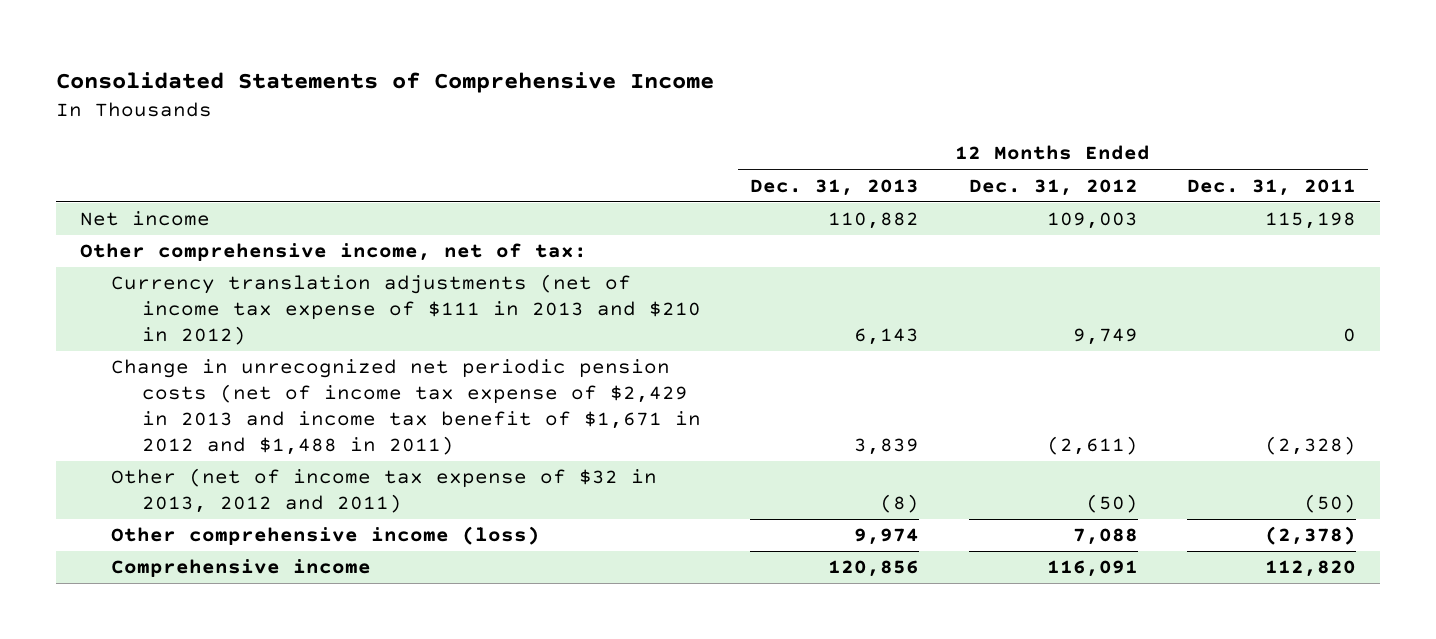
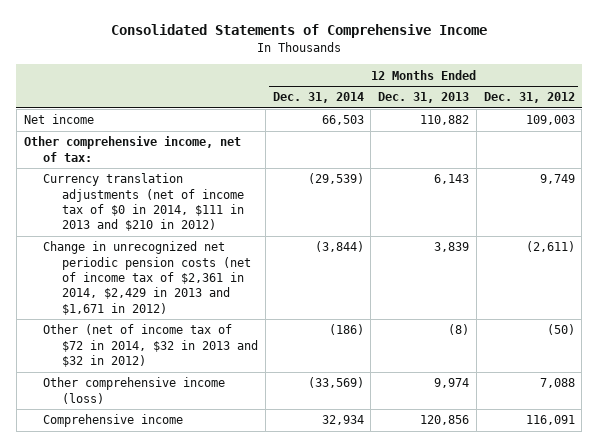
[1186,178,1356,196] Dec. 31, 2011 -> none
none -> [272,92,364,104] Dec. 31, 2014
[111,274,702,346] Currency translation adjustments (net of income tax expense of $111 in 2013 and $210 in 2012) -> [42,173,245,232] Currency translation adjustments (net of income tax of $0 in 2014, $111 in 2013 and $210 in 2012)
[111,359,702,456] Change in unrecognized net periodic pension costs (net of income tax expense of $2,429 in 2013 and income tax benefit of $1,671 in 2012 and $1,488 in 2011) -> [42,241,252,315] Change in unrecognized net periodic pension costs (net of income tax of $2,361 in 2014, $2,429 in 2013 and $1,671 in 2012)
[111,468,658,514] Other (net of income tax expense of $32 in 2013, 2012 and 2011) -> [42,324,259,368] Other (net of income tax of $72 in 2014, $32 in 2013 and $32 in 2012)

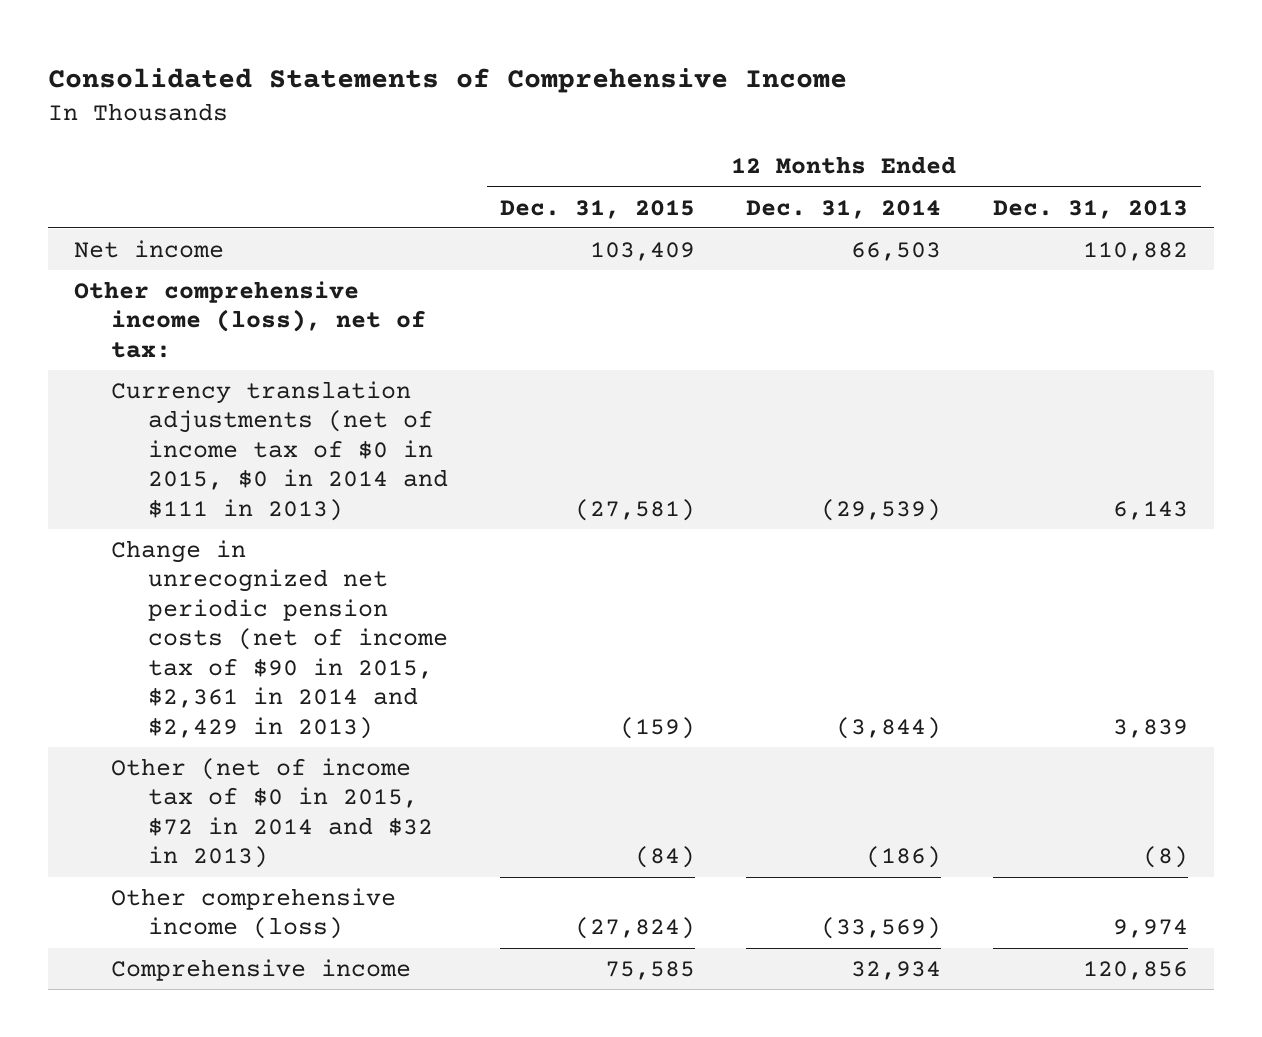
[483,92,575,104] Dec. 31, 2012 -> none
none -> [499,199,695,219] Dec. 31, 2015
[23,136,241,162] Other comprehensive income, net of tax: -> [73,280,426,358] Other comprehensive income (loss), net of tax:
[42,173,245,232] Currency translation adjustments (net of income tax of $0 in 2014, $111 in 2013 and $210 in 2012) -> [110,380,449,521] Currency translation adjustments (net of income tax of $0 in 2015, $0 in 2014 and $111 in 2013)
[42,241,252,315] Change in unrecognized net periodic pension costs (net of income tax of $2,361 in 2014, $2,429 in 2013 and $1,671 in 2012) -> [110,539,449,739] Change in unrecognized net periodic pension costs (net of income tax of $90 in 2015, $2,361 in 2014 and $2,429 in 2013)
[42,324,259,368] Other (net of income tax of $72 in 2014, $32 in 2013 and $32 in 2012) -> [110,757,434,869] Other (net of income tax of $0 in 2015, $72 in 2014 and $32 in 2013)

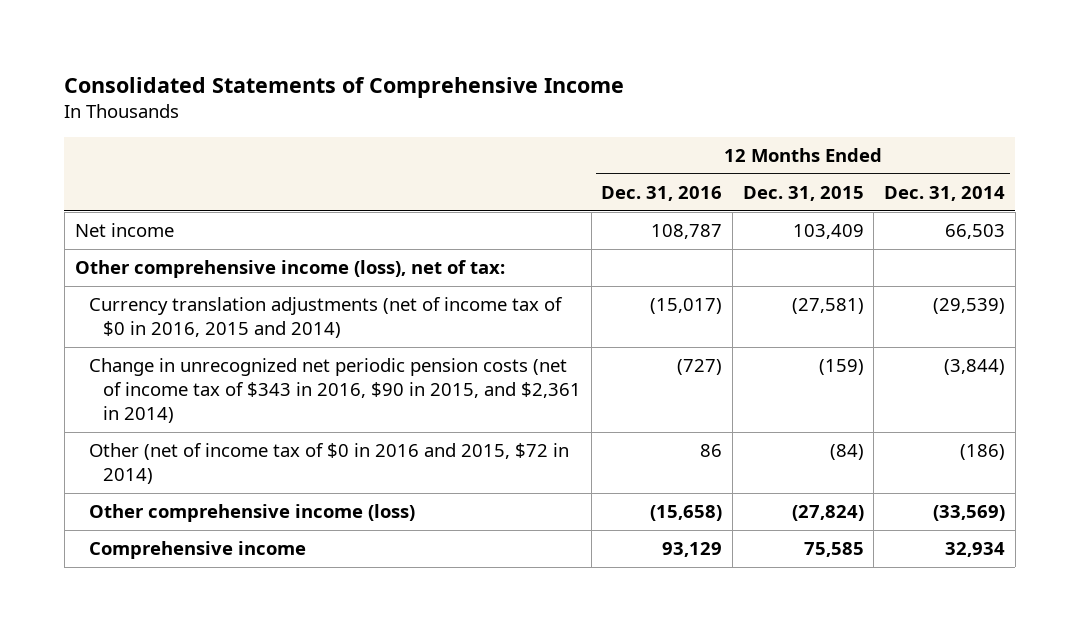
[992,199,1188,219] Dec. 31, 2013 -> none
none -> [601,186,723,202] Dec. 31, 2016
[110,380,449,521] Currency translation adjustments (net of income tax of $0 in 2015, $0 in 2014 and $111 in 2013) -> [88,297,563,339] Currency translation adjustments (net of income tax of $0 in 2016, 2015 and 2014)
[110,539,449,739] Change in unrecognized net periodic pension costs (net of income tax of $90 in 2015, $2,361 in 2014 and $2,429 in 2013) -> [88,358,582,423] Change in unrecognized net periodic pension costs (net of income tax of $343 in 2016, $90 in 2015, and $2,361 in 2014)
[110,757,434,869] Other (net of income tax of $0 in 2015, $72 in 2014 and $32 in 2013) -> [88,443,569,485] Other (net of income tax of $0 in 2016 and 2015, $72 in 2014)

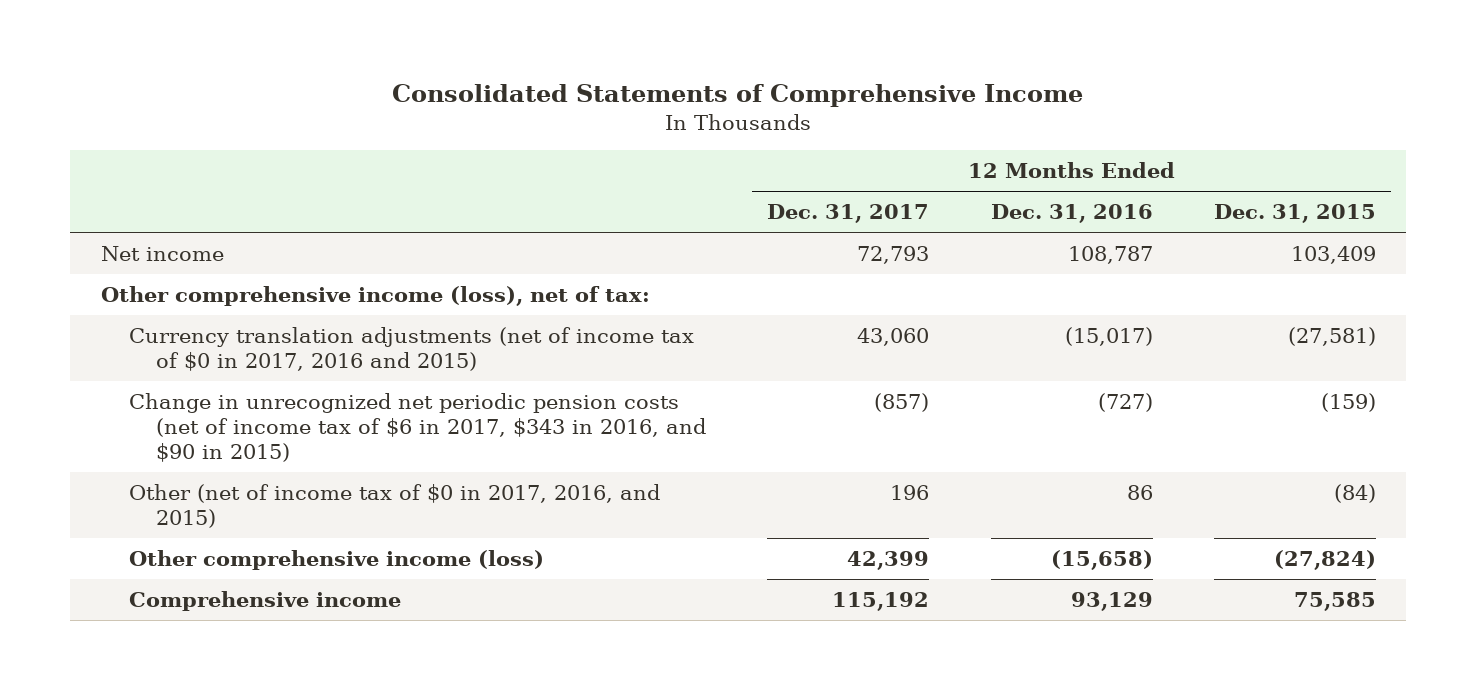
[883,186,1005,202] Dec. 31, 2014 -> none
none -> [767,204,930,224] Dec. 31, 2017
[88,297,563,339] Currency translation adjustments (net of income tax of $0 in 2016, 2015 and 2014) -> [128,326,694,372] Currency translation adjustments (net of income tax of $0 in 2017, 2016 and 2015)
[88,358,582,423] Change in unrecognized net periodic pension costs (net of income tax of $343 in 2016, $90 in 2015, and $2,361 in 2014) -> [128,392,707,463] Change in unrecognized net periodic pension costs (net of income tax of $6 in 2017, $343 in 2016, and $90 in 2015)
[88,443,569,485] Other (net of income tax of $0 in 2016 and 2015, $72 in 2014) -> [128,483,660,529] Other (net of income tax of $0 in 2017, 2016, and 2015)

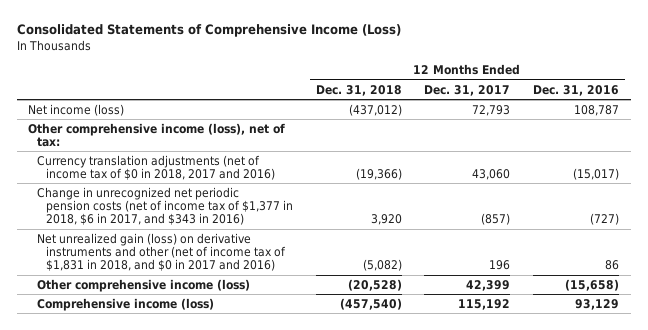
[392,84,1084,108] Consolidated Statements of Comprehensive Income -> [16,24,401,38] Consolidated Statements of Comprehensive Income (Loss)
[1213,204,1376,224] Dec. 31, 2015 -> none
none -> [315,84,402,96] Dec. 31, 2018
[100,245,224,261] Net income -> [28,103,125,116] Net income (loss)
[128,326,694,372] Currency translation adjustments (net of income tax of $0 in 2017, 2016 and 2015) -> [36,154,275,180] Currency translation adjustments (net of income tax of $0 in 2018, 2017 and 2016)
[128,392,707,463] Change in unrecognized net periodic pension costs (net of income tax of $6 in 2017, $343 in 2016, and $90 in 2015) -> [36,186,293,226] Change in unrecognized net periodic pension costs (net of income tax of $1,377 in 2018, $6 in 2017, and $343 in 2016)
[128,483,660,529] Other (net of income tax of $0 in 2017, 2016, and 2015) -> [36,232,286,272] Net unrealized gain (loss) on derivative instruments and other (net of income tax of $1,831 in 2018, and $0 in 2017 and 2016)
[128,590,401,611] Comprehensive income -> [36,297,214,311] Comprehensive income (loss)

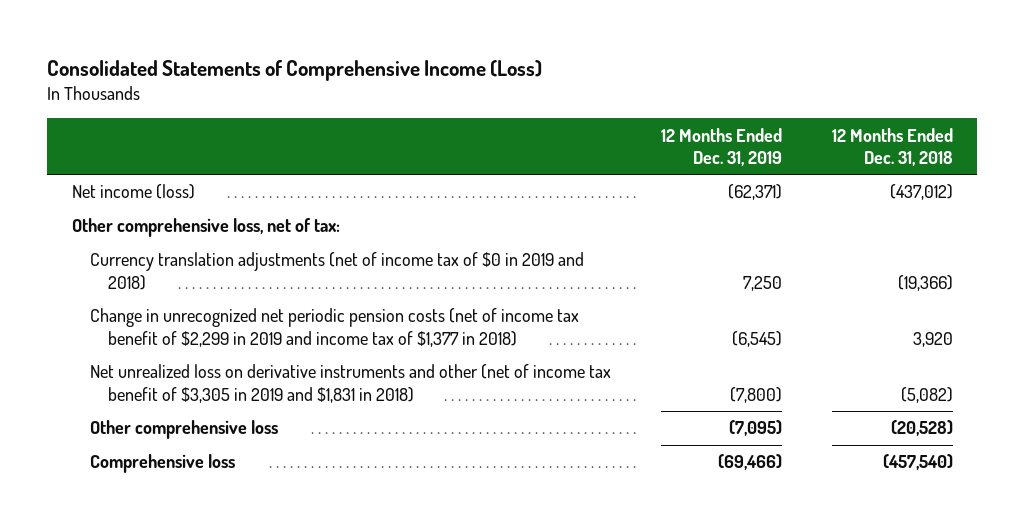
[424,84,511,96] Dec. 31, 2017 -> none
[533,84,620,96] Dec. 31, 2016 -> none
none -> [660,127,782,167] 12 Months Ended Dec. 31, 2019
[28,122,286,147] Other comprehensive income (loss), net of tax: -> [72,218,341,238] Other comprehensive loss, net of tax:
[36,154,275,180] Currency translation adjustments (net of income tax of $0 in 2018, 2017 and 2016) -> [90,252,585,291] Currency translation adjustments (net of income tax of $0 in 2019 and 2018)
[36,186,293,226] Change in unrecognized net periodic pension costs (net of income tax of $1,377 in 2018, $6 in 2017, and $343 in 2016) -> [90,308,580,348] Change in unrecognized net periodic pension costs (net of income tax benefit of $2,299 in 2019 and income tax of $1,377 in 2018)
[36,232,286,272] Net unrealized gain (loss) on derivative instruments and other (net of income tax of $1,831 in 2018, and $0 in 2017 and 2016) -> [90,364,612,404] Net unrealized loss on derivative instruments and other (net of income tax benefit of $3,305 in 2019 and $1,831 in 2018)
[36,278,250,292] Other comprehensive income (loss) -> [90,420,279,440] Other comprehensive loss
[36,297,214,311] Comprehensive income (loss) -> [90,454,236,474] Comprehensive loss

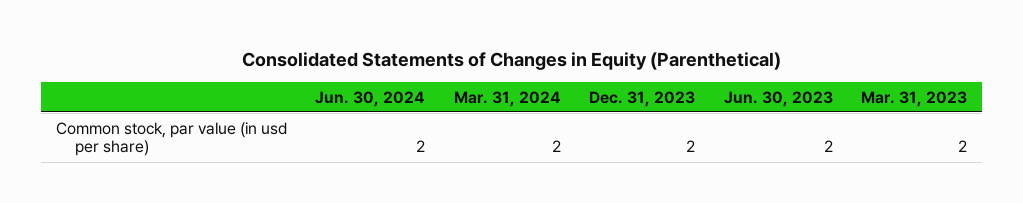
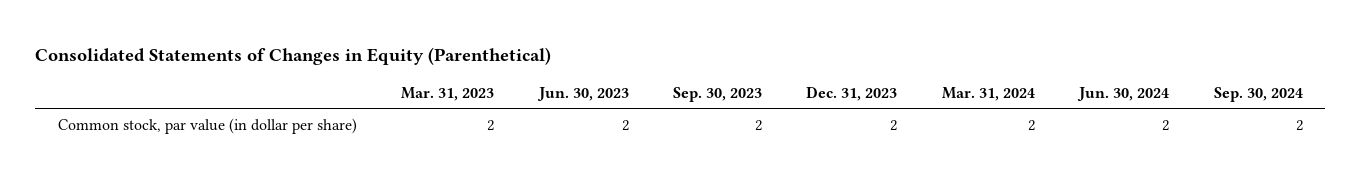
none -> [673,86,763,102] Sep. 30, 2023
none -> [1213,86,1303,102] Sep. 30, 2024
[55,121,287,157] Common stock, par value (in usd per share) -> [57,117,357,134] Common stock, par value (in dollar per share)

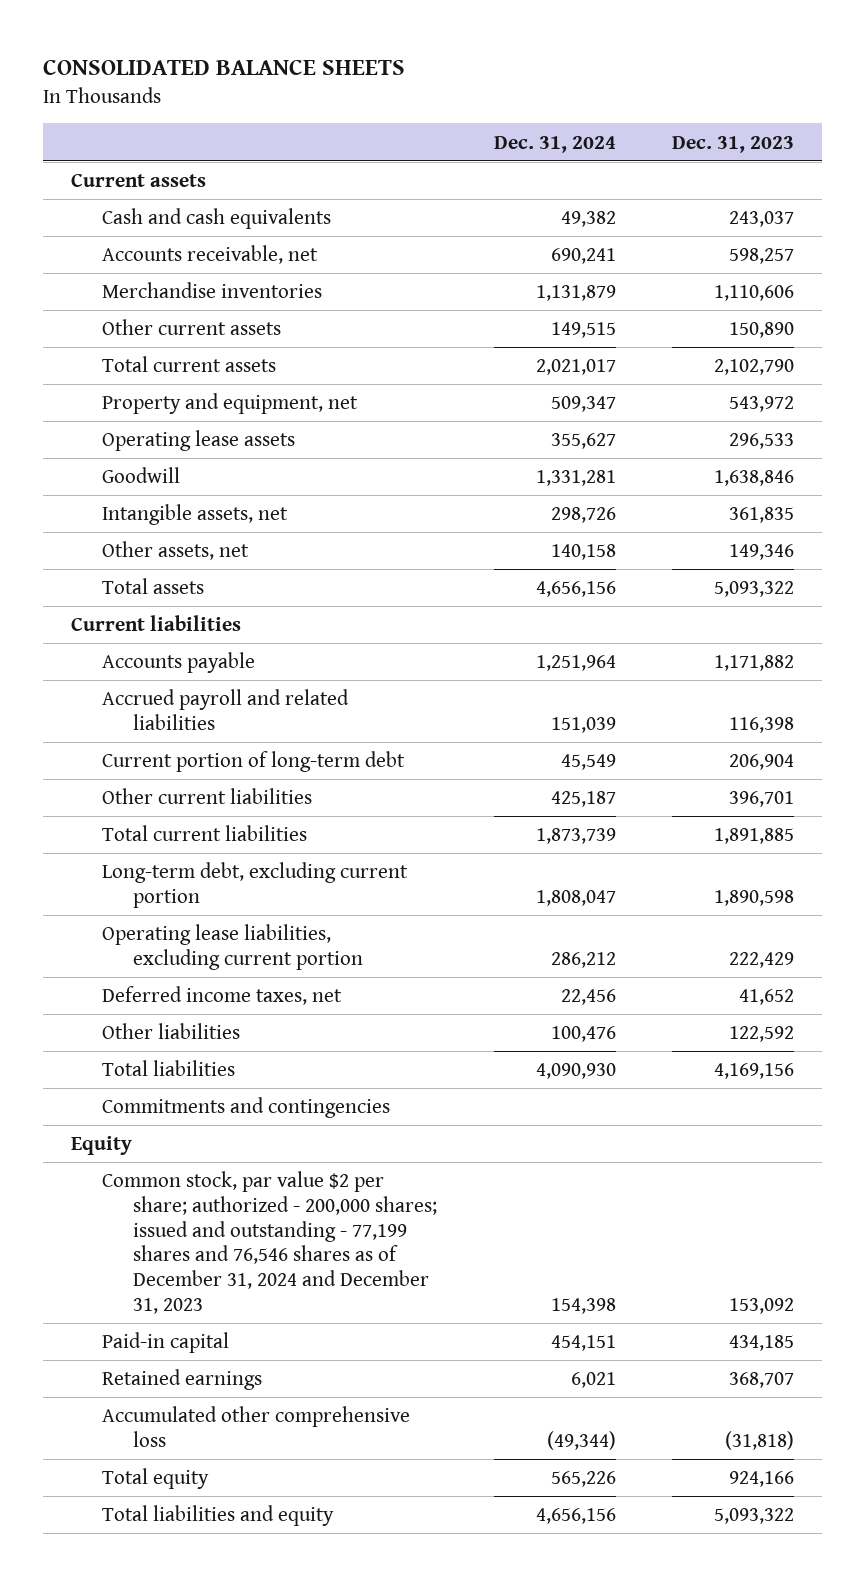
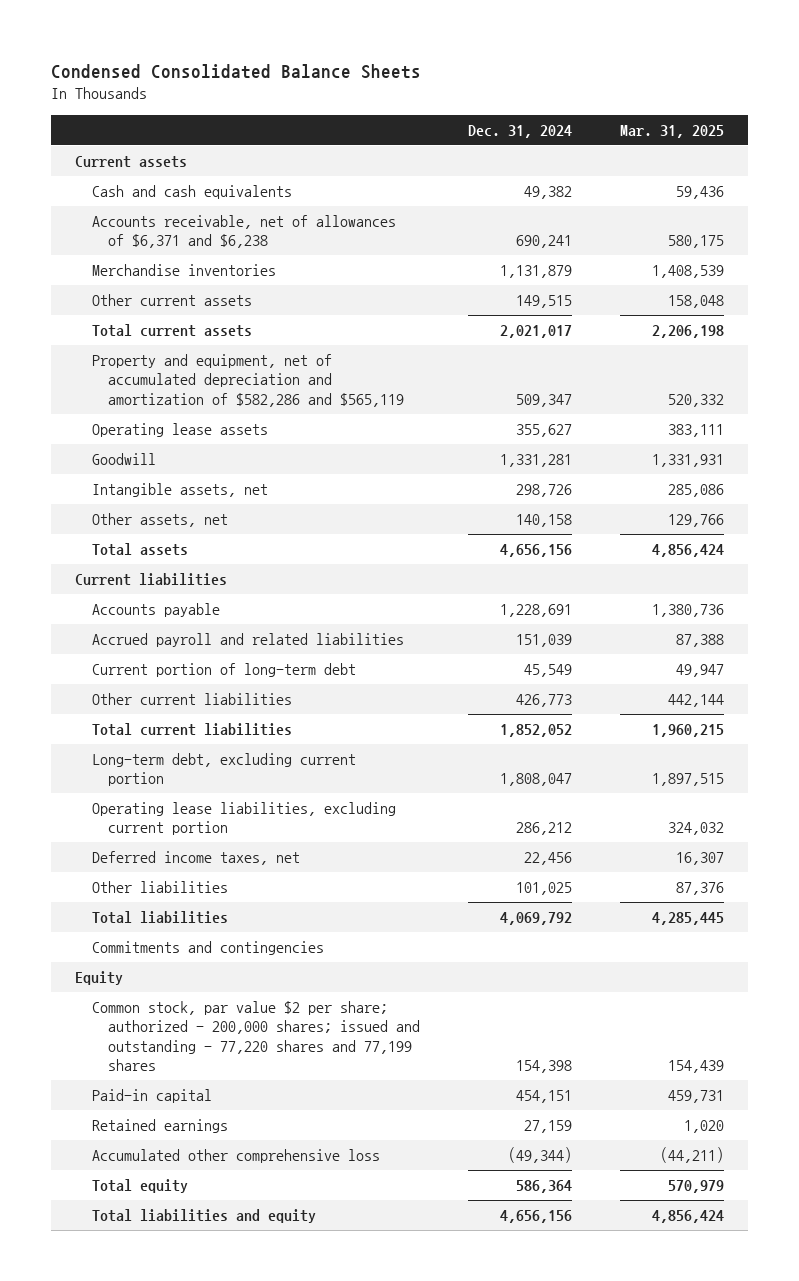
[43,60,406,76] CONSOLIDATED BALANCE SHEETS -> [51,63,422,79] Condensed Consolidated Balance Sheets
[672,135,795,153] Dec. 31, 2023 -> none
none -> [619,124,724,138] Mar. 31, 2025
[102,245,319,265] Accounts receivable, net -> [91,215,396,249] Accounts receivable, net of allowances of $6,371 and $6,238
[102,393,359,415] Property and equipment, net -> [91,354,405,407] Property and equipment, net of accumulated depreciation and amortization of $582,286 and $565,119
[535,655,616,672] 1,251,964 -> [500,604,573,618] 1,228,691
[550,791,616,808] 425,187 -> [516,694,573,708] 426,773
[535,828,616,845] 1,873,739 -> [500,724,573,738] 1,852,052
[550,1026,616,1043] 100,476 -> [516,882,573,896] 101,025
[535,1063,616,1080] 4,090,930 -> [500,912,573,926] 4,069,792
[102,1171,438,1314] Common stock, par value $2 per share; authorized - 200,000 shares; issued and outstanding - 77,199 shares and 76,546 shares as of December 31, 2024 and December 31, 2023 -> [91,1001,421,1072] Common stock, par value $2 per share; authorized - 200,000 shares; issued and outstanding - 77,220 shares and 77,199 shares
[570,1372,616,1389] 6,021 -> [524,1120,573,1134] 27,159
[550,1471,616,1488] 565,226 -> [516,1180,573,1194] 586,364

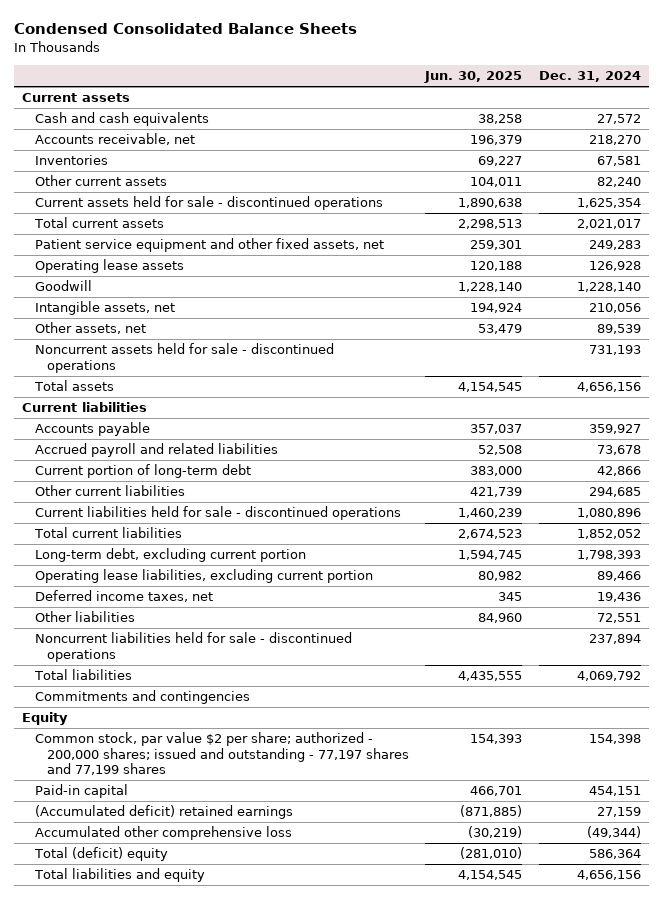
[619,124,724,138] Mar. 31, 2025 -> none
none -> [424,71,523,84] Jun. 30, 2025
[524,186,573,200] 49,382 -> [596,114,641,125] 27,572
[91,215,396,249] Accounts receivable, net of allowances of $6,371 and $6,238 -> [34,133,195,146] Accounts receivable, net
[516,235,573,249] 690,241 -> [588,135,641,146] 218,270
[91,264,276,277] Merchandise inventories -> [34,155,108,166] Inventories
[500,265,573,279] 1,131,879 -> [596,156,641,167] 67,581
[516,295,573,309] 149,515 -> [596,177,641,188] 82,240
none -> [34,196,383,211] Current assets held for sale - discontinued operations
[91,354,405,407] Property and equipment, net of accumulated depreciation and amortization of $582,286 and $565,119 -> none
none -> [34,238,384,253] Patient service equipment and other fixed assets, net
[516,424,573,438] 355,627 -> [588,261,641,272] 126,928
[500,454,573,468] 1,331,281 -> [576,282,641,293] 1,228,140
[516,484,573,498] 298,726 -> [588,303,641,314] 210,056
[516,514,573,528] 140,158 -> [596,324,641,335] 89,539
none -> [34,343,334,373] Noncurrent assets held for sale - discontinued operations
[500,604,573,618] 1,228,691 -> [588,424,641,435] 359,927
[516,634,573,648] 151,039 -> [596,445,641,456] 73,678
[524,664,573,678] 45,549 -> [596,466,641,477] 42,866
[516,694,573,708] 426,773 -> [588,487,641,498] 294,685
none -> [34,506,401,521] Current liabilities held for sale - discontinued operations
[500,773,573,787] 1,808,047 -> [576,550,641,561] 1,798,393
[516,822,573,836] 286,212 -> [596,571,641,582] 89,466
[524,852,573,866] 22,456 -> [596,592,641,603] 19,436
[516,882,573,896] 101,025 -> [596,613,641,624] 72,551
none -> [34,632,352,662] Noncurrent liabilities held for sale - discontinued operations
[91,1001,421,1072] Common stock, par value $2 per share; authorized - 200,000 shares; issued and outstanding - 77,220 shares and 77,199 shares -> [34,732,409,775] Common stock, par value $2 per share; authorized - 200,000 shares; issued and outstanding - 77,197 shares and 77,199 shares
[91,1119,228,1134] Retained earnings -> [34,805,293,820] (Accumulated deficit) retained earnings
[91,1179,188,1194] Total equity -> [33,847,168,862] Total (deficit) equity

